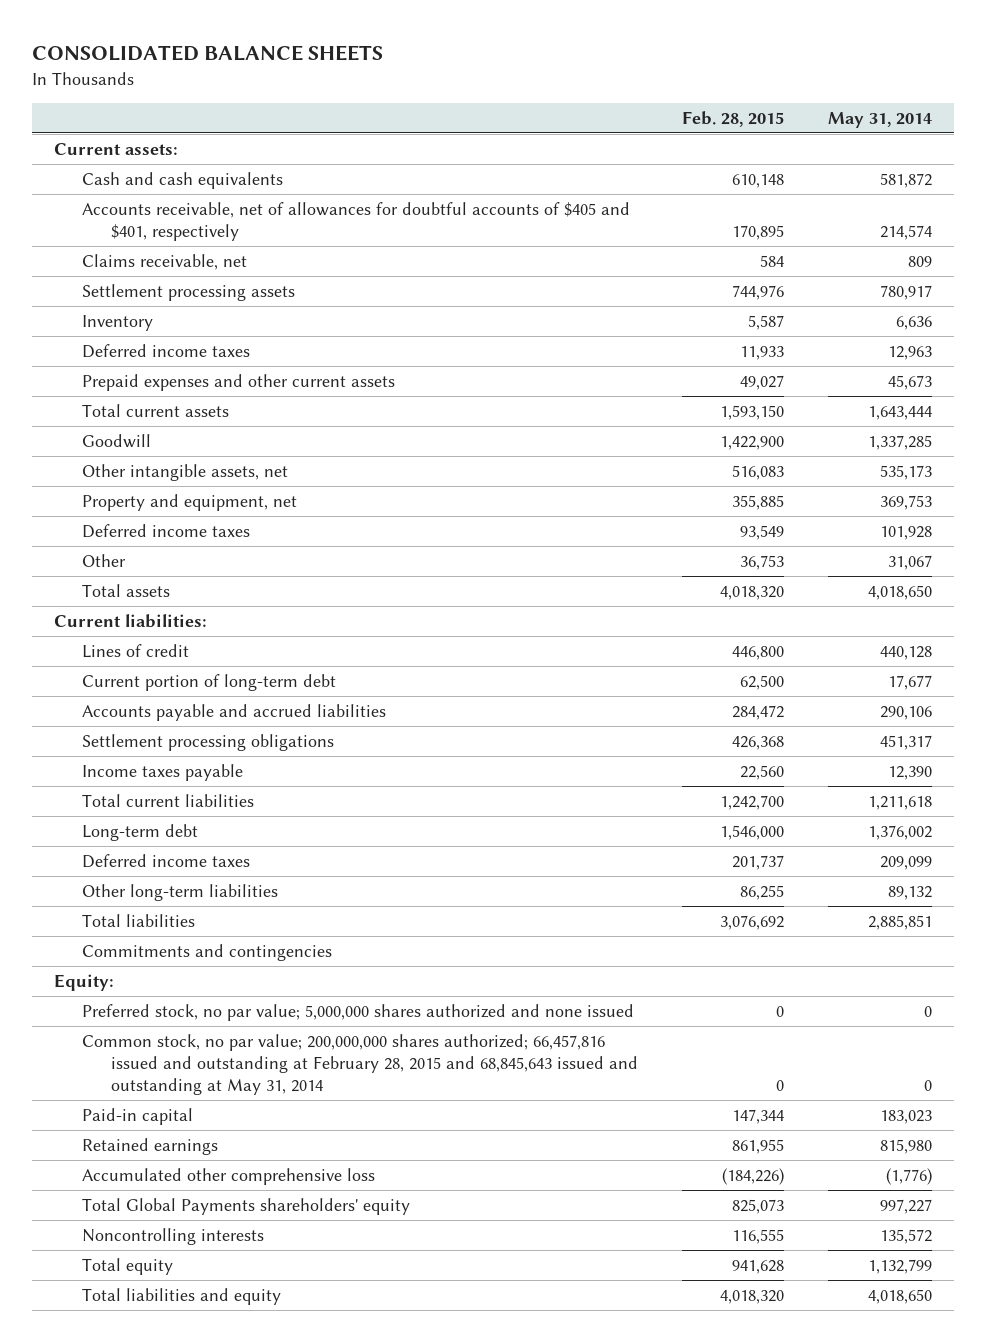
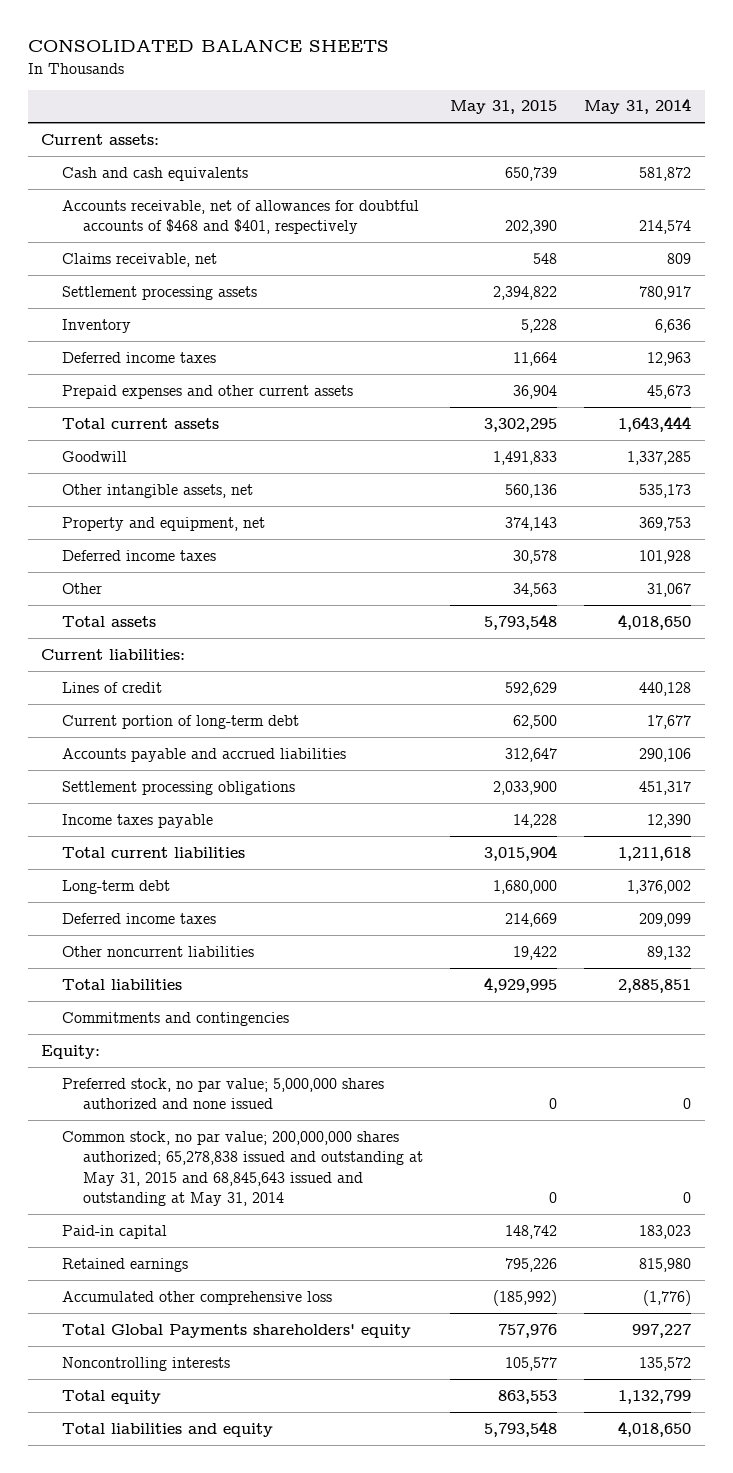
[681,110,784,127] Feb. 28, 2015 -> none
none -> [450,100,558,115] May 31, 2015
[82,201,631,241] Accounts receivable, net of allowances for doubtful accounts of $405 and $401, respectively -> [62,199,420,235] Accounts receivable, net of allowances for doubtful accounts of $468 and $401, respectively
[82,883,279,901] Other long-term liabilities -> [62,945,255,957] Other noncurrent liabilities
[82,1033,639,1095] Common stock, no par value; 200,000,000 shares authorized; 66,457,816 issued and outstanding at February 28, 2015 and 68,845,643 issued and outstanding at May 31, 2014 -> [62,1130,424,1207] Common stock, no par value; 200,000,000 shares authorized; 65,278,838 issued and outstanding at May 31, 2015 and 68,845,643 issued and outstanding at May 31, 2014

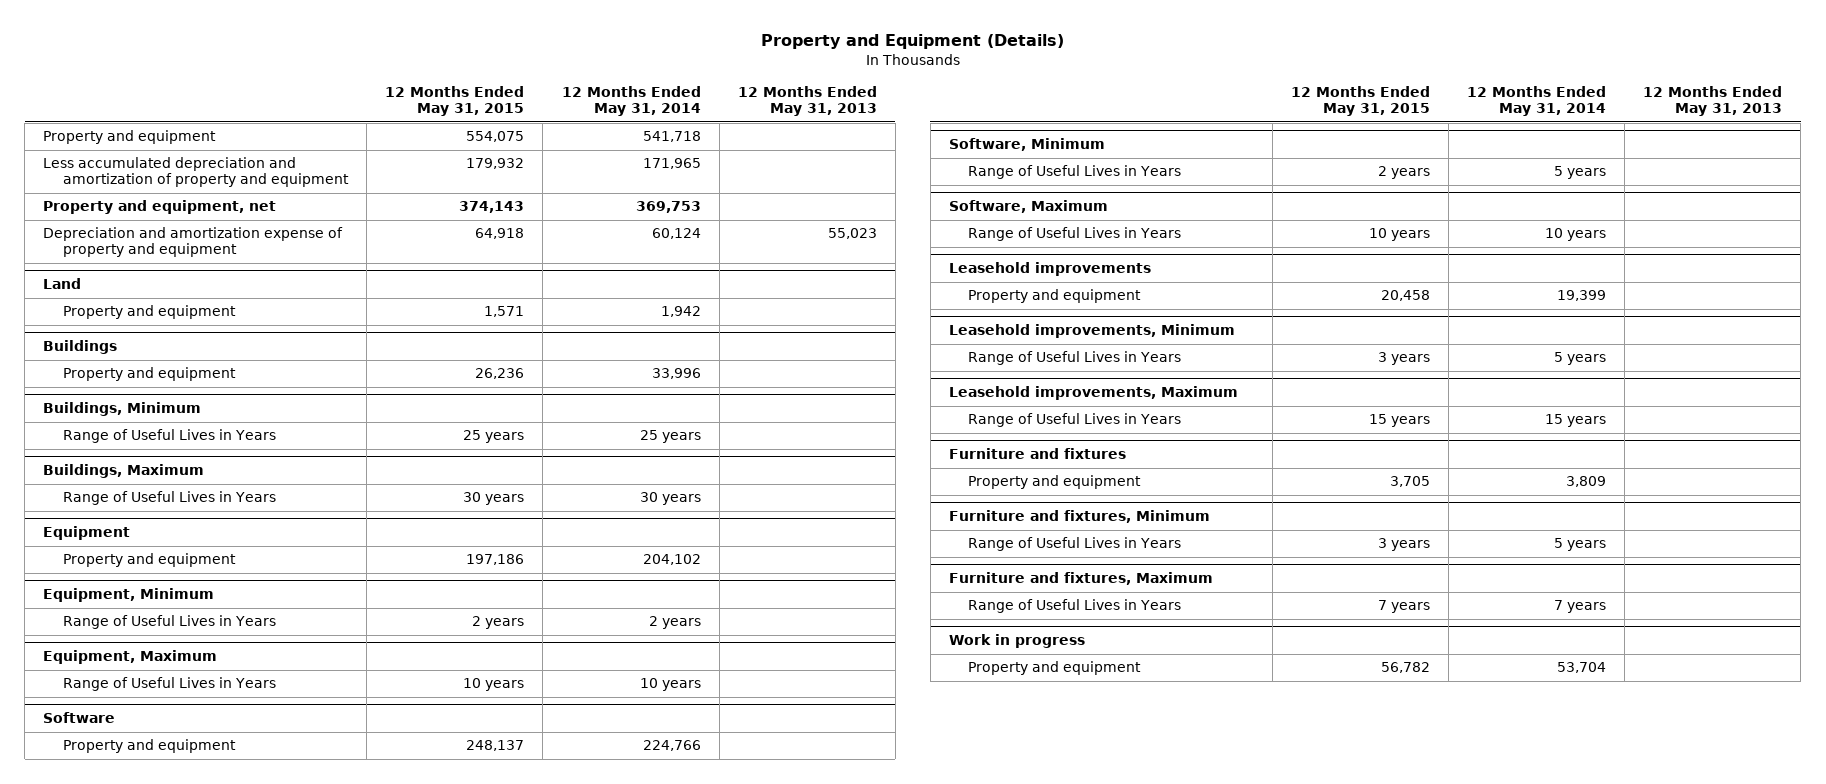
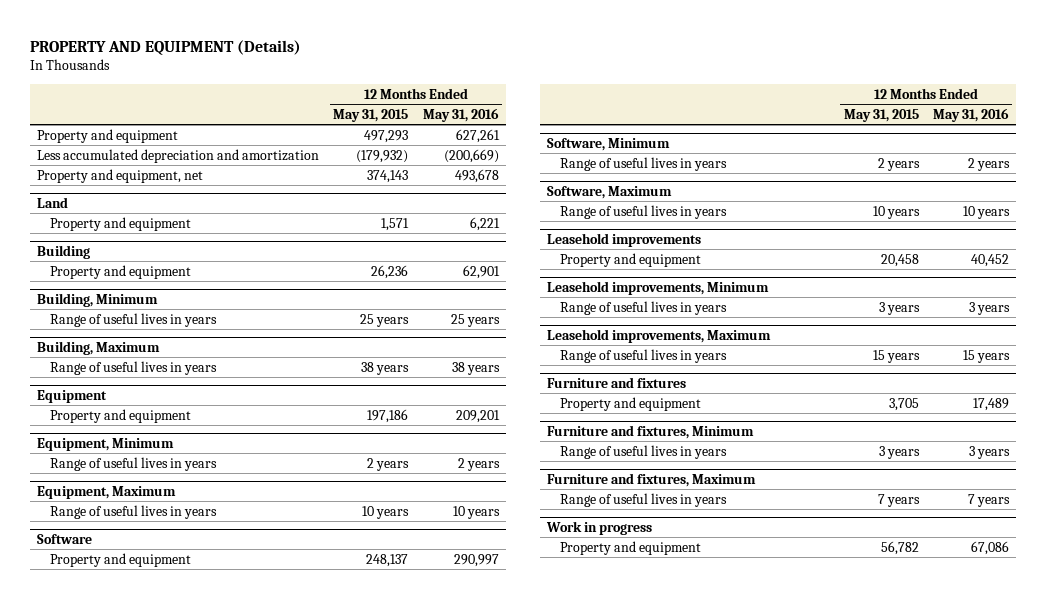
[760,34,1064,50] Property and Equipment (Details) -> [30,39,302,55] PROPERTY AND EQUIPMENT (Details)
[561,86,701,117] 12 Months Ended May 31, 2014 -> none
[737,86,877,117] 12 Months Ended May 31, 2013 -> none
none -> [422,107,499,122] May 31, 2016
[466,131,525,143] 554,075 -> [364,129,409,143] 497,293
[43,157,350,188] Less accumulated depreciation and amortization of property and equipment -> [37,148,320,163] Less accumulated depreciation and amortization
[466,158,525,170] 179,932 -> [356,149,409,163] (179,932)
[43,227,344,258] Depreciation and amortization expense of property and equipment -> none
[43,340,118,355] Buildings -> [37,244,91,259] Building
[43,402,202,417] Buildings, Minimum -> [37,292,159,307] Building, Minimum
[63,429,277,444] Range of Useful Lives in Years -> [50,312,218,327] Range of useful lives in years
[43,464,205,479] Buildings, Maximum -> [37,340,161,355] Building, Maximum
[63,491,277,506] Range of Useful Lives in Years -> [50,360,218,375] Range of useful lives in years
[463,492,525,506] 30 years -> [361,361,410,375] 38 years
[63,615,277,630] Range of Useful Lives in Years -> [50,456,218,471] Range of useful lives in years
[63,677,277,692] Range of Useful Lives in Years -> [50,504,218,519] Range of useful lives in years
[968,165,1182,180] Range of Useful Lives in Years -> [560,156,728,171] Range of useful lives in years
[968,227,1182,242] Range of Useful Lives in Years -> [560,204,728,219] Range of useful lives in years
[968,351,1182,366] Range of Useful Lives in Years -> [560,300,728,315] Range of useful lives in years
[968,413,1182,428] Range of Useful Lives in Years -> [560,348,728,363] Range of useful lives in years
[968,537,1182,552] Range of Useful Lives in Years -> [560,444,728,459] Range of useful lives in years
[968,599,1182,614] Range of Useful Lives in Years -> [560,492,728,507] Range of useful lives in years

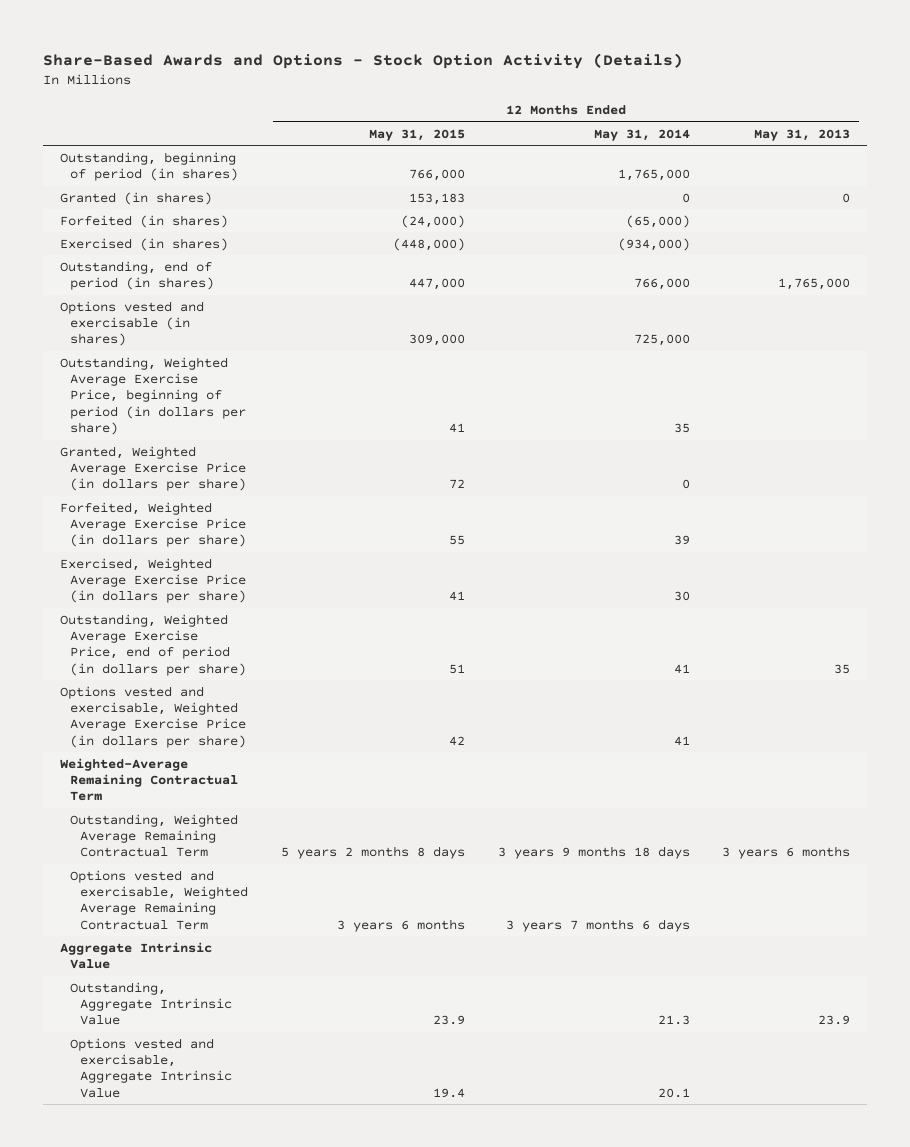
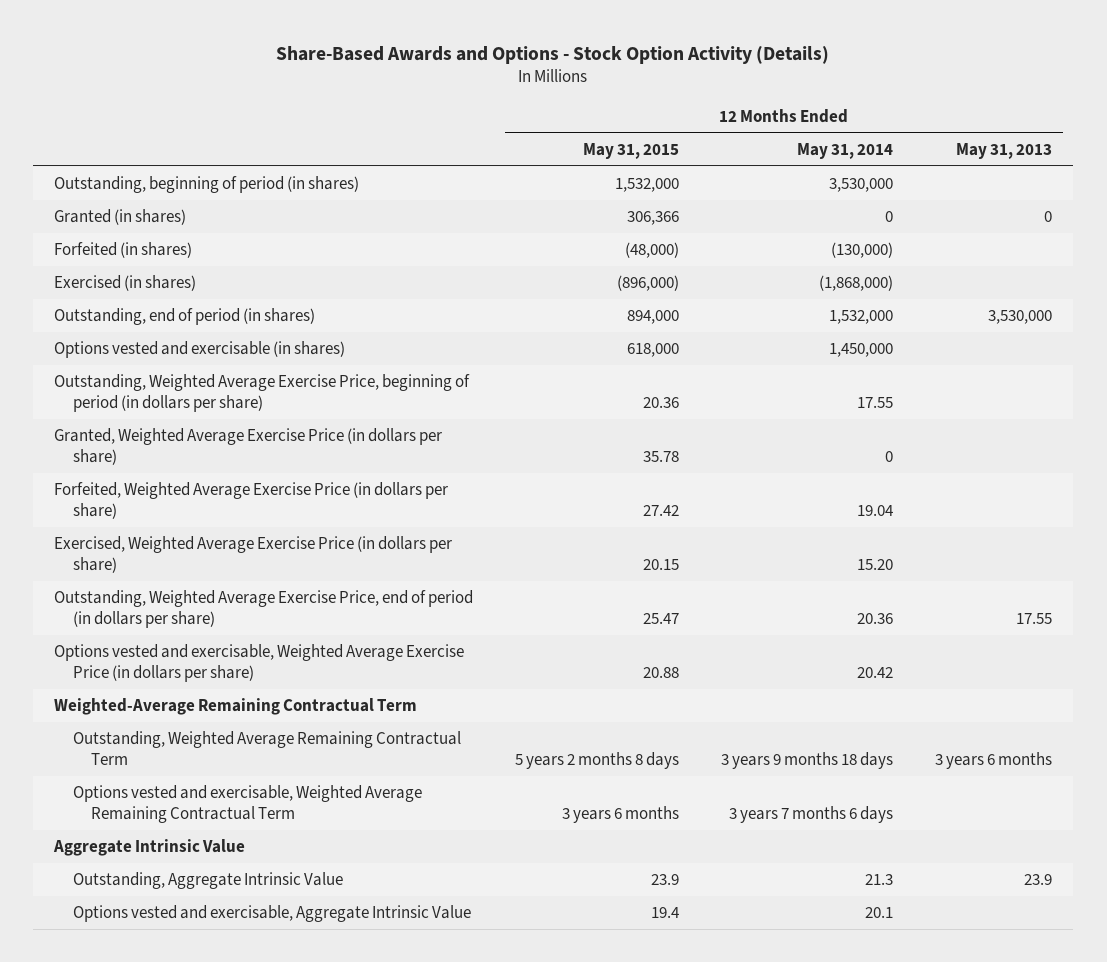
[408,169,465,182] 766,000 -> [615,178,680,193] 1,532,000
[617,169,690,182] 1,765,000 -> [829,178,894,193] 3,530,000
[408,192,465,205] 153,183 -> [627,211,680,226] 306,366
[400,214,465,228] (24,000) -> [625,242,680,259] (48,000)
[625,214,690,228] (65,000) -> [831,242,894,259] (130,000)
[392,237,465,251] (448,000) -> [617,275,680,292] (896,000)
[617,237,690,251] (934,000) -> [819,275,894,292] (1,868,000)
[408,278,465,291] 447,000 -> [627,310,680,325] 894,000
[633,278,690,291] 766,000 -> [829,310,894,325] 1,532,000
[778,278,851,291] 1,765,000 -> [988,310,1053,325] 3,530,000
[408,334,465,347] 309,000 -> [627,343,680,358] 618,000
[633,334,690,347] 725,000 -> [829,343,894,358] 1,450,000
[448,423,465,434] 41 -> [643,397,680,409] 20.36
[673,423,690,434] 35 -> [857,397,894,409] 17.55
[448,479,465,490] 72 -> [643,451,680,463] 35.78
[448,535,465,546] 55 -> [643,505,680,517] 27.42
[673,535,690,546] 39 -> [857,505,894,517] 19.04
[448,591,465,602] 41 -> [643,559,680,571] 20.15
[673,591,690,602] 30 -> [857,559,894,571] 15.20
[448,663,465,674] 51 -> [643,613,680,625] 25.47
[673,663,690,674] 41 -> [857,613,894,625] 20.36
[834,663,851,674] 35 -> [1016,613,1053,625] 17.55
[448,735,465,746] 42 -> [643,667,680,679] 20.88
[673,735,690,746] 41 -> [857,667,894,679] 20.42

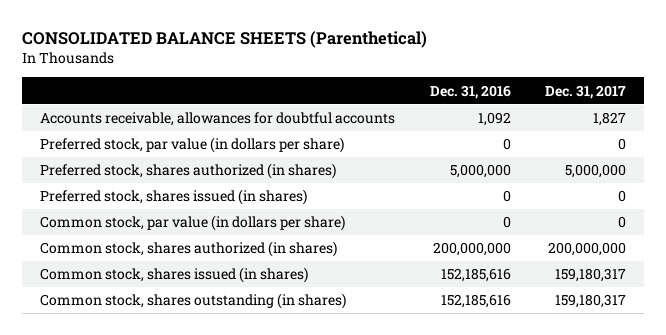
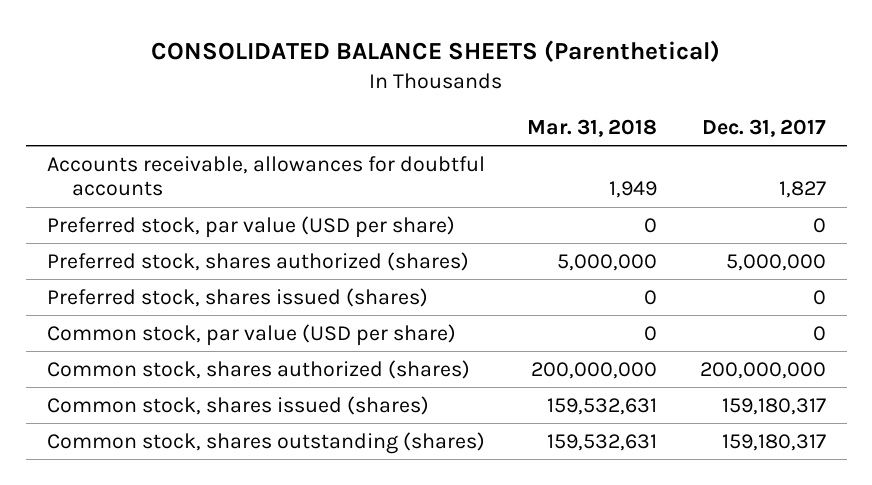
[429,84,511,99] Dec. 31, 2016 -> none
none -> [527,118,658,137] Mar. 31, 2018
[39,137,344,154] Preferred stock, par value (in dollars per share) -> [46,215,455,238] Preferred stock, par value (USD per share)
[39,163,336,180] Preferred stock, shares authorized (in shares) -> [46,251,469,271] Preferred stock, shares authorized (shares)
[39,189,307,206] Preferred stock, shares issued (in shares) -> [46,287,428,307] Preferred stock, shares issued (shares)
[39,215,345,232] Common stock, par value (in dollars per share) -> [46,323,456,346] Common stock, par value (USD per share)
[39,241,337,258] Common stock, shares authorized (in shares) -> [46,359,470,379] Common stock, shares authorized (shares)
[39,267,308,284] Common stock, shares issued (in shares) -> [46,395,429,415] Common stock, shares issued (shares)
[39,293,346,310] Common stock, shares outstanding (in shares) -> [46,431,485,454] Common stock, shares outstanding (shares)

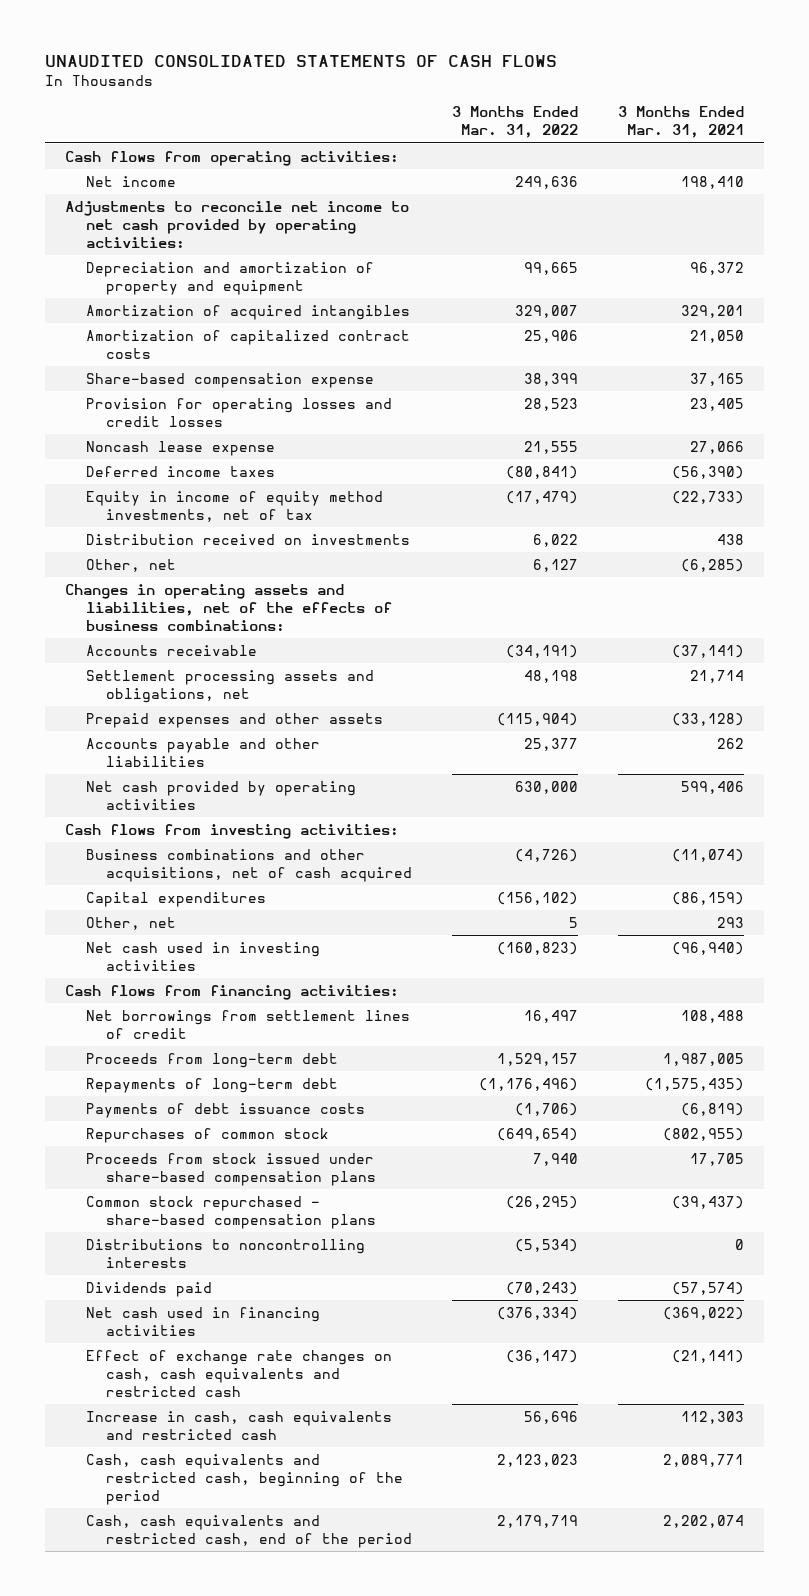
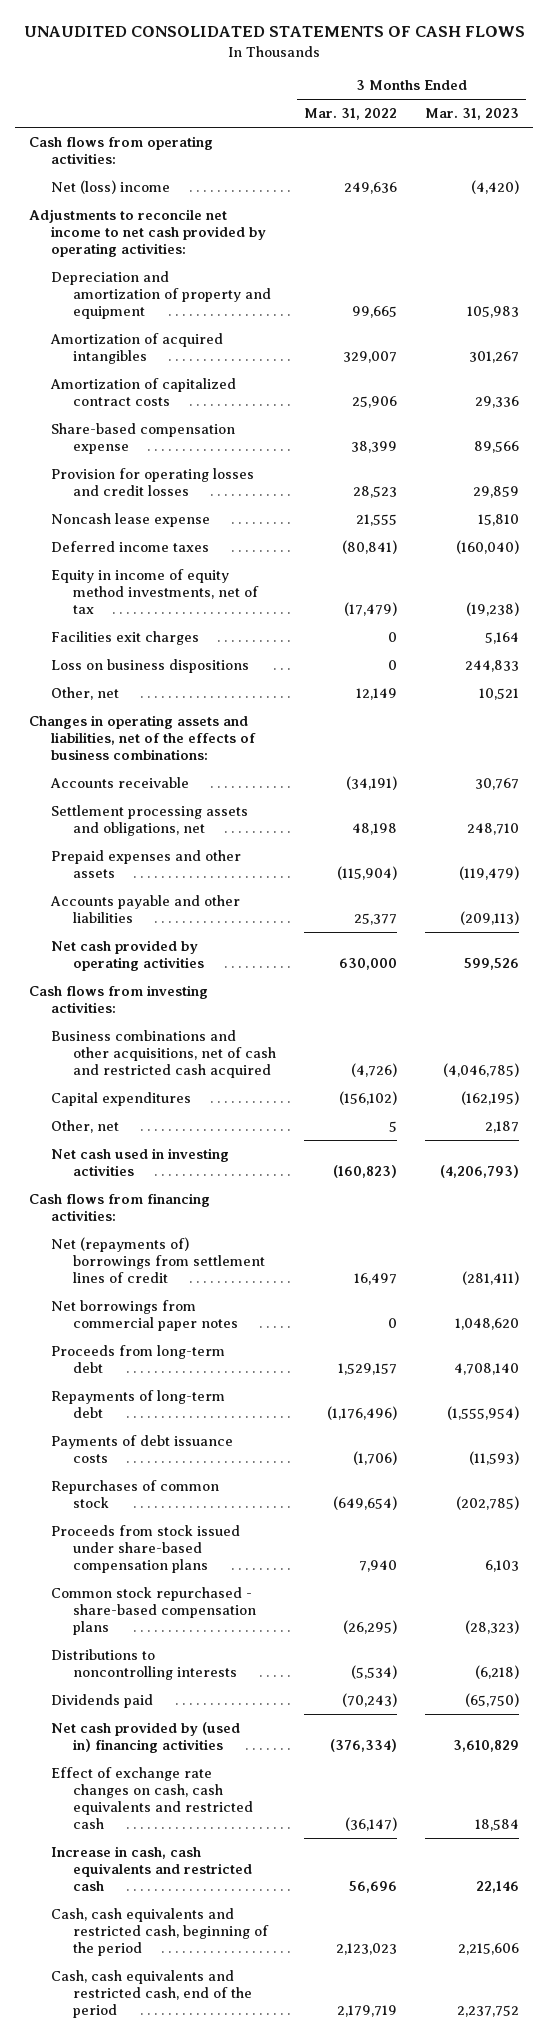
[617,106,744,139] 3 Months Ended Mar. 31, 2021 -> none
none -> [425,108,520,121] Mar. 31, 2023
[85,175,176,187] Net income -> [51,179,171,194] Net (loss) income
[85,533,410,545] Distribution received on investments -> none
none -> [51,630,200,645] Facilities exit charges
none -> [51,658,250,673] Loss on business dispositions
[533,558,579,572] 6,127 -> [356,687,398,700] 12,149
[85,848,413,882] Business combinations and other acquisitions, net of cash acquired -> [51,1029,277,1079] Business combinations and other acquisitions, net of cash and restricted cash acquired
[85,1009,410,1039] Net borrowings from settlement lines of credit -> [51,1236,266,1284] Net (repayments of) borrowings from settlement lines of credit
none -> [51,1299,239,1332] Net borrowings from commercial paper notes
[85,1306,320,1336] Net cash used in financing activities -> [51,1721,241,1754] Net cash provided by (used in) financing activities

